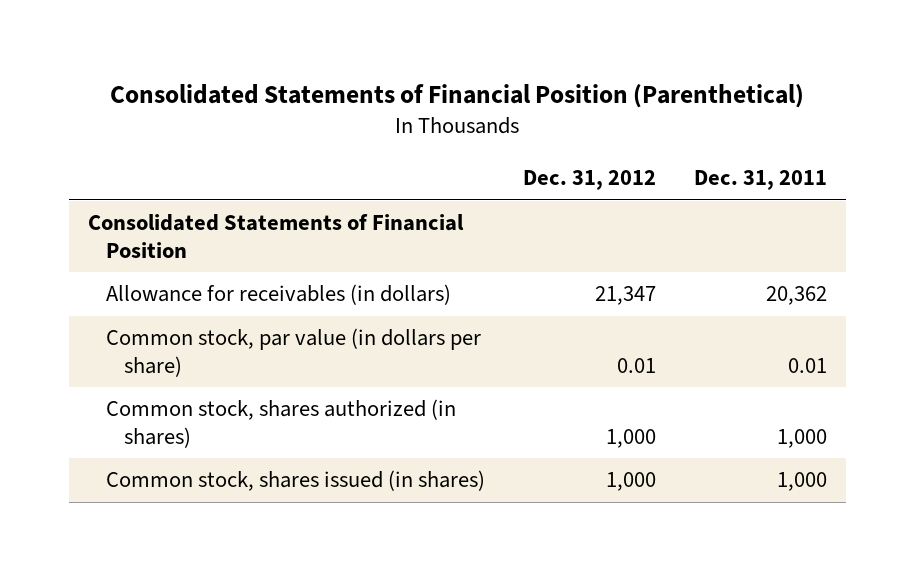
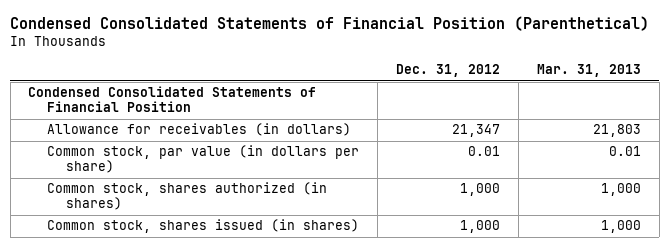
[110,84,805,109] Consolidated Statements of Financial Position (Parenthetical) -> [10,16,650,32] Condensed Consolidated Statements of Financial Position (Parenthetical)
[694,170,828,191] Dec. 31, 2011 -> none
none -> [536,64,641,78] Mar. 31, 2013
[87,214,464,258] Consolidated Statements of Financial Position -> [28,86,317,113] Condensed Consolidated Statements of Financial Position

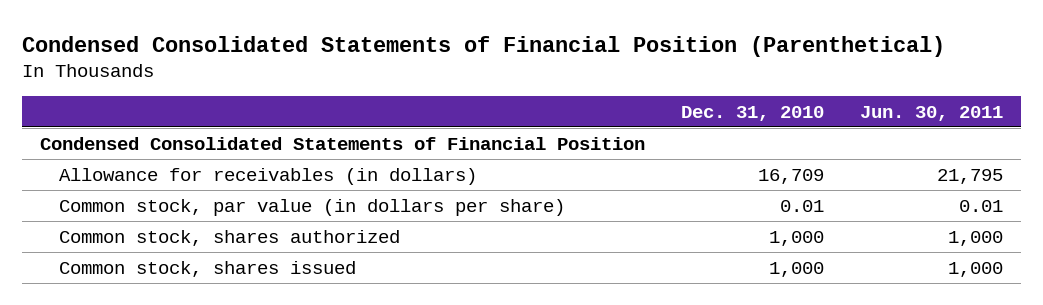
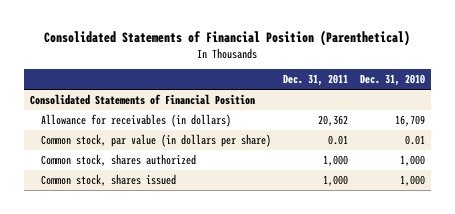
[21,35,945,57] Condensed Consolidated Statements of Financial Position (Parenthetical) -> [44,29,411,46] Consolidated Statements of Financial Position (Parenthetical)
[859,106,1003,122] Jun. 30, 2011 -> none
none -> [283,74,349,87] Dec. 31, 2011
[39,136,645,150] Condensed Consolidated Statements of Financial Position -> [29,93,255,105] Consolidated Statements of Financial Position

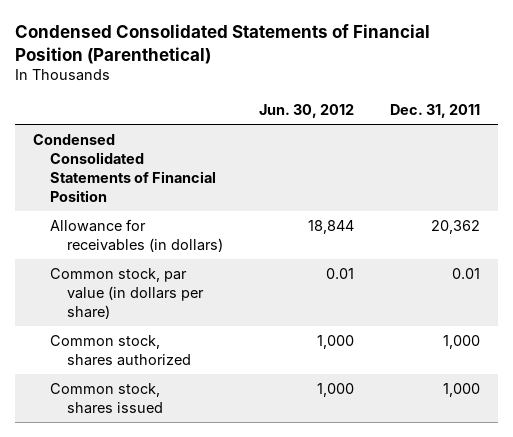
[44,29,411,46] Consolidated Statements of Financial Position (Parenthetical) -> [14,23,430,64] Condensed Consolidated Statements of Financial Position (Parenthetical)
[360,74,426,87] Dec. 31, 2010 -> none
none -> [258,103,354,118] Jun. 30, 2012
[29,93,255,105] Consolidated Statements of Financial Position -> [32,133,217,202] Condensed Consolidated Statements of Financial Position

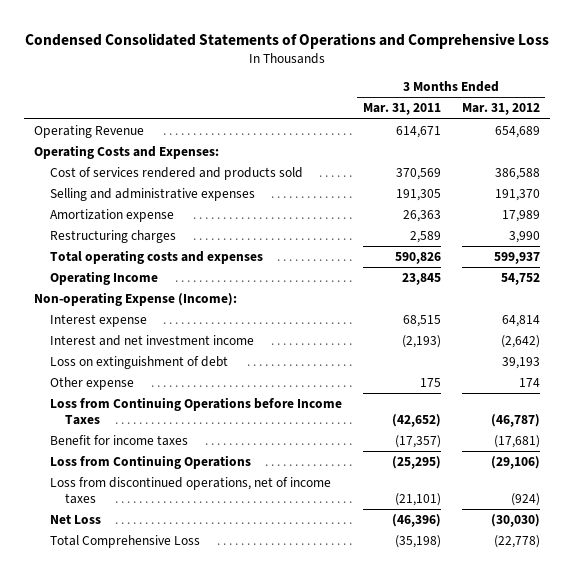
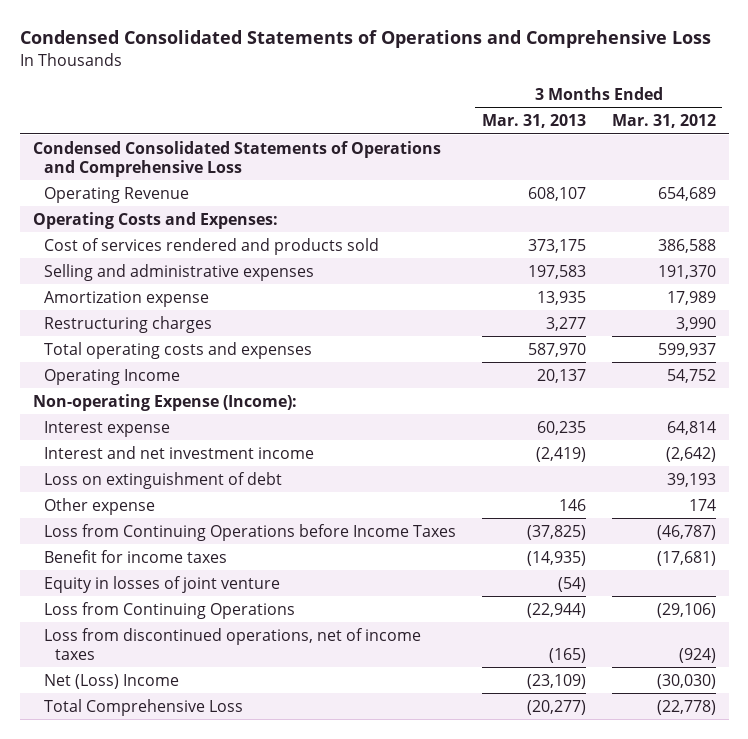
[362,103,441,116] Mar. 31, 2011 -> none
none -> [481,114,586,129] Mar. 31, 2013
none -> [32,140,441,177] Condensed Consolidated Statements of Operations and Comprehensive Loss
none -> [44,575,281,593] Equity in losses of joint venture
[49,513,101,524] Net Loss -> [44,673,180,689] Net (Loss) Income

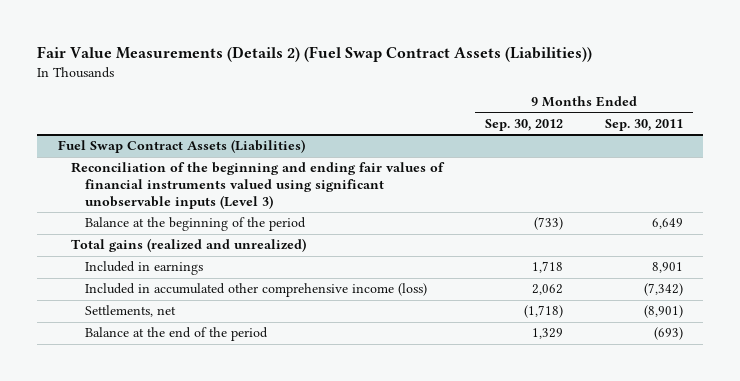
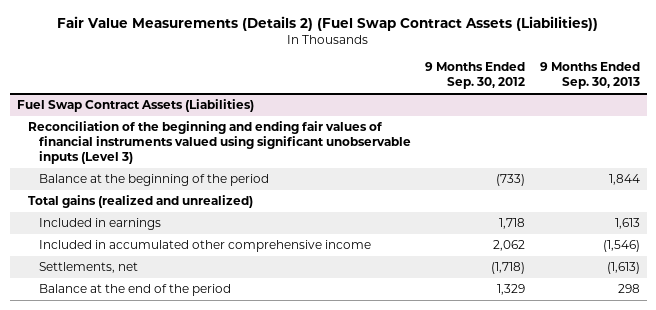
[604,119,683,132] Sep. 30, 2011 -> none
none -> [539,62,640,90] 9 Months Ended Sep. 30, 2013
[85,283,428,298] Included in accumulated other comprehensive income (loss) -> [39,240,372,253] Included in accumulated other comprehensive income

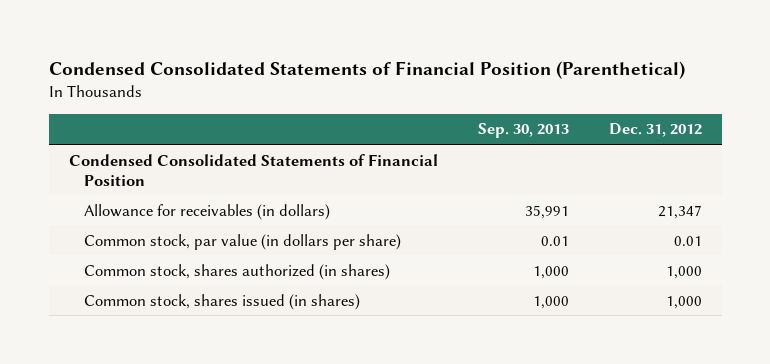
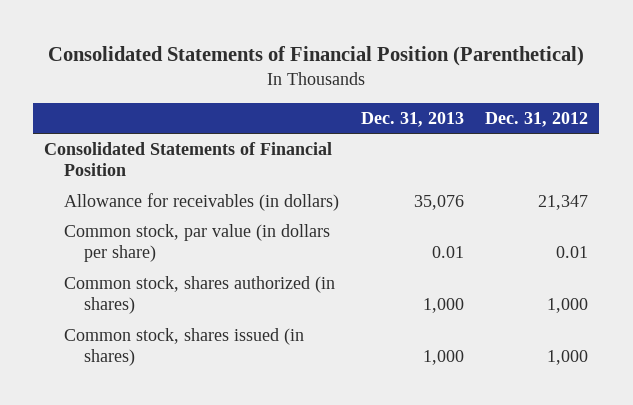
[48,60,685,79] Condensed Consolidated Statements of Financial Position (Parenthetical) -> [48,46,585,67] Consolidated Statements of Financial Position (Parenthetical)
[477,123,569,139] Sep. 30, 2013 -> none
none -> [360,112,464,128] Dec. 31, 2013
[68,153,438,186] Condensed Consolidated Statements of Financial Position -> [44,141,333,177] Consolidated Statements of Financial Position

